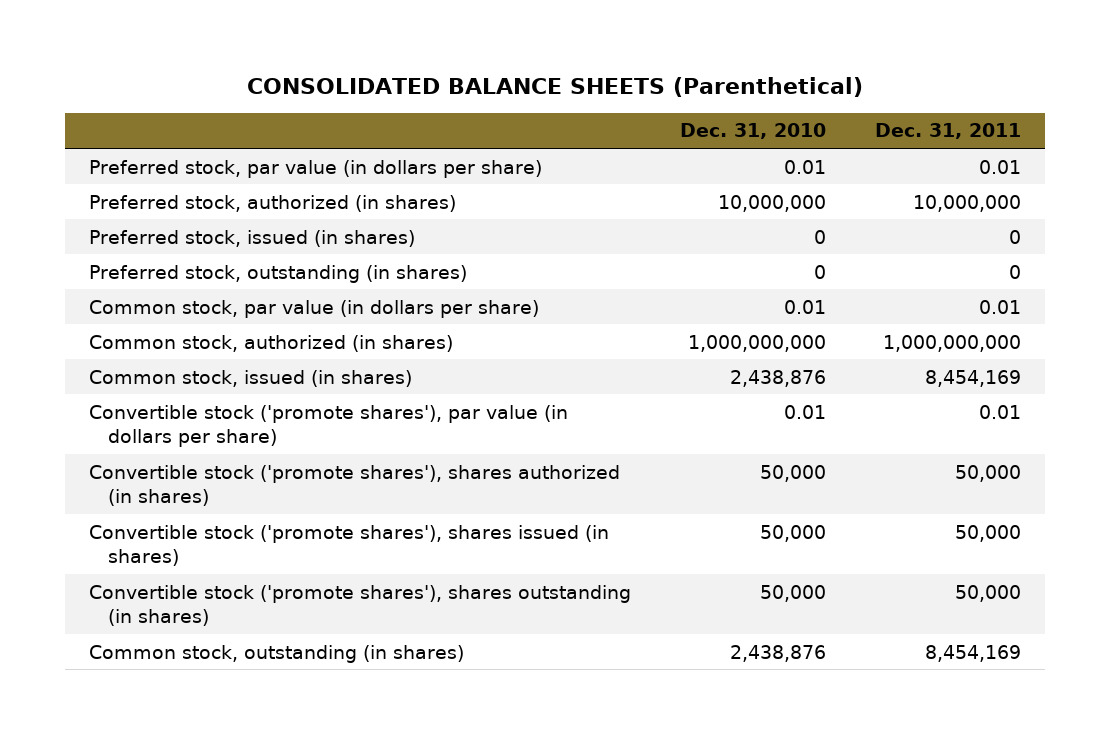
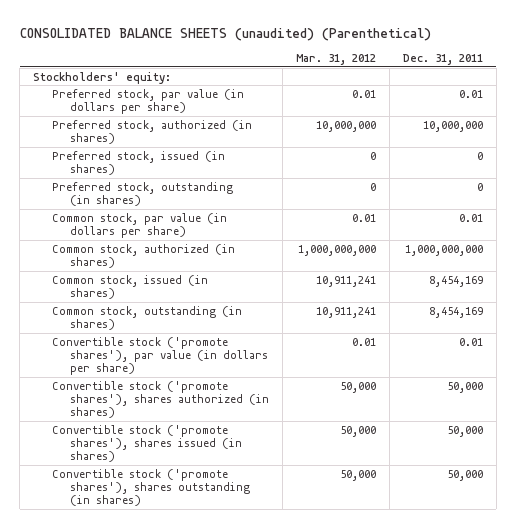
[246,77,863,98] CONSOLIDATED BALANCE SHEETS (Parenthetical) -> [19,27,431,41] CONSOLIDATED BALANCE SHEETS (unaudited) (Parenthetical)
[679,123,826,140] Dec. 31, 2010 -> none
none -> [295,54,376,66] Mar. 31, 2012
none -> [33,71,172,84] Stockholders' equity:
[89,644,465,663] Common stock, outstanding (in shares) -> [51,305,242,331] Common stock, outstanding (in shares)

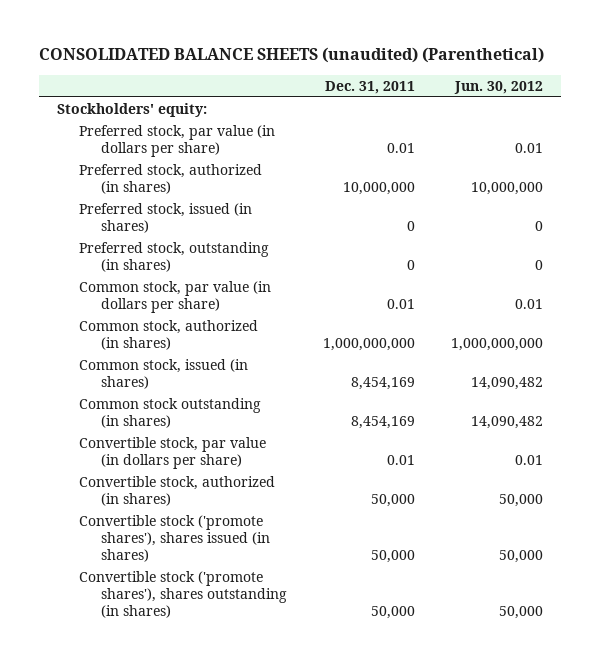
[295,54,376,66] Mar. 31, 2012 -> none
none -> [454,80,544,94] Jun. 30, 2012
[51,305,242,331] Common stock, outstanding (in shares) -> [78,398,261,429] Common stock outstanding (in shares)
[51,336,268,376] Convertible stock ('promote shares'), par value (in dollars per share) -> [78,437,266,470] Convertible stock, par value (in dollars per share)
[51,380,269,419] Convertible stock ('promote shares'), shares authorized (in shares) -> [78,476,275,507] Convertible stock, authorized (in shares)

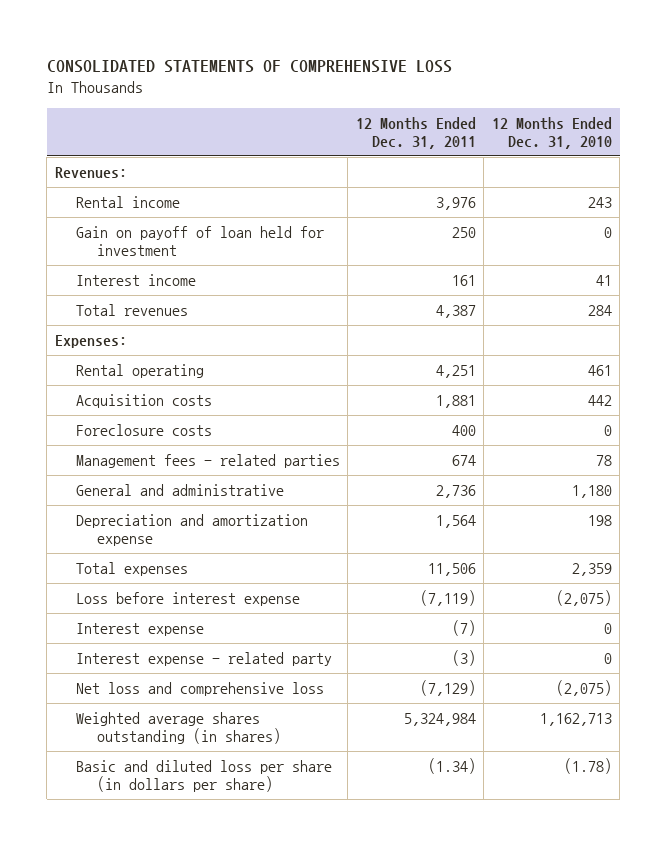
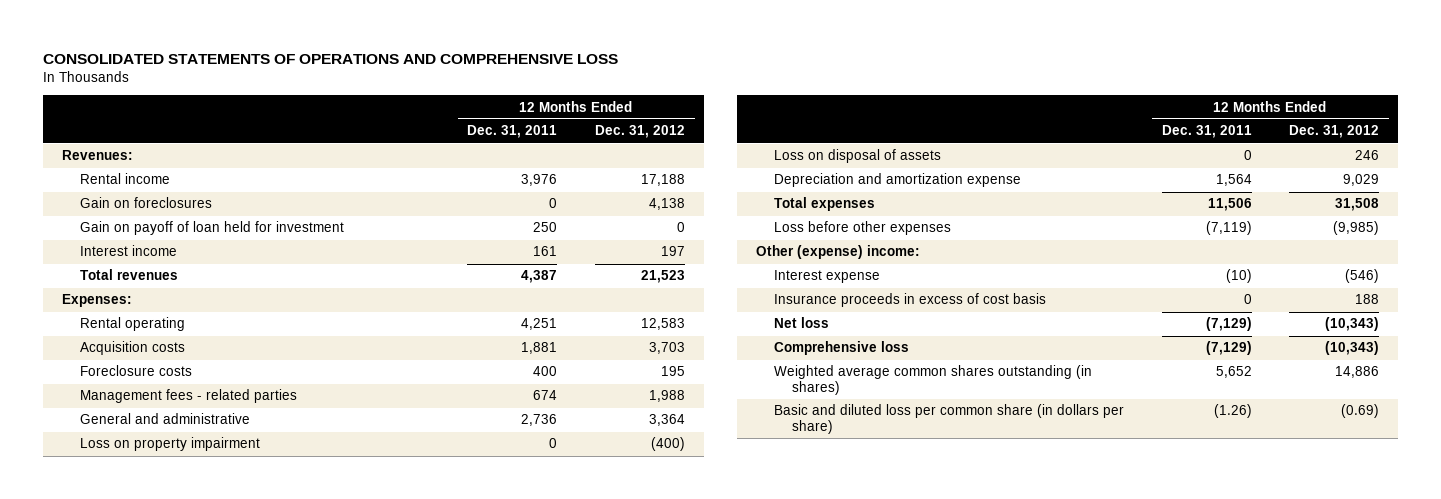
[46,59,452,73] CONSOLIDATED STATEMENTS OF COMPREHENSIVE LOSS -> [43,53,619,64] CONSOLIDATED STATEMENTS OF OPERATIONS AND COMPREHENSIVE LOSS
[491,116,612,150] 12 Months Ended Dec. 31, 2010 -> none
none -> [595,125,686,139] Dec. 31, 2012
none -> [79,197,212,209] Gain on foreclosures
none -> [79,437,260,452] Loss on property impairment
none -> [773,149,941,164] Loss on disposal of assets
[76,651,333,666] Interest expense - related party -> none
[76,591,301,606] Loss before interest expense -> [773,221,951,236] Loss before other expenses
none -> [756,245,921,260] Other (expense) income:
[451,619,476,636] (7) -> [1225,269,1252,284] (10)
none -> [773,293,1046,308] Insurance proceeds in excess of cost basis
[76,681,325,696] Net loss and comprehensive loss -> [773,317,829,329] Net loss
none -> [773,341,909,356] Comprehensive loss
[76,711,282,745] Weighted average shares outstanding (in shares) -> [773,365,1092,395] Weighted average common shares outstanding (in shares)
[403,712,476,726] 5,324,984 -> [1215,366,1252,379] 5,652
[76,759,333,793] Basic and diluted loss per share (in dollars per share) -> [773,404,1124,434] Basic and diluted loss per common share (in dollars per share)
[427,757,476,774] (1.34) -> [1213,404,1252,419] (1.26)

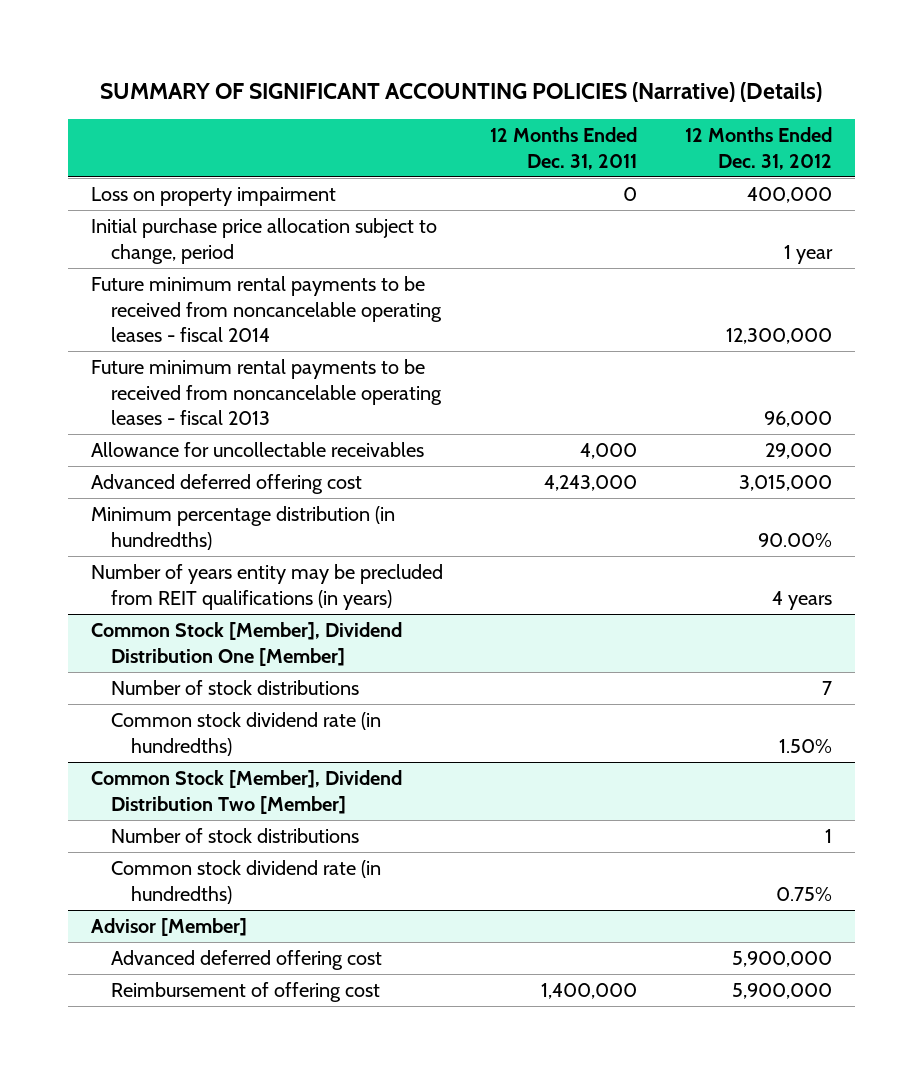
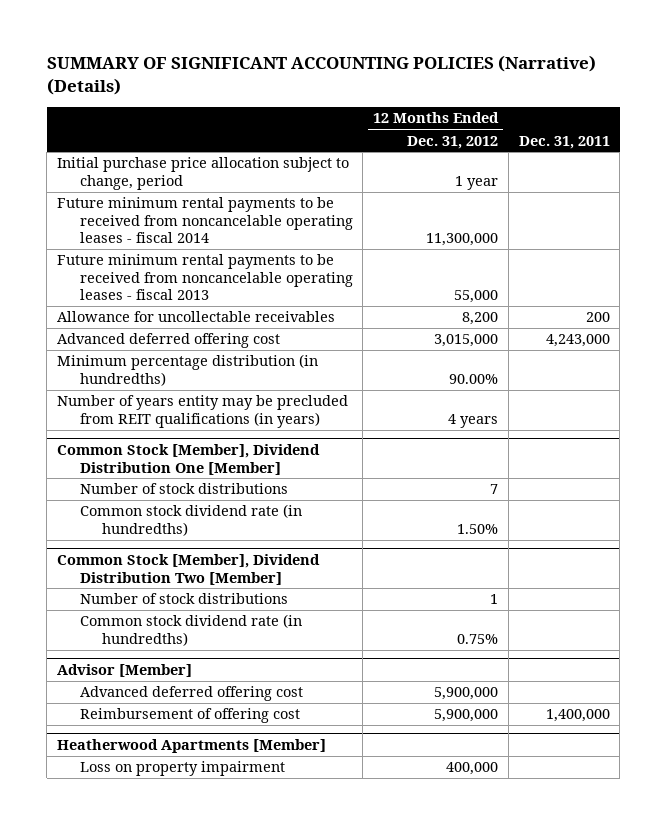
[490,126,638,170] 12 Months Ended Dec. 31, 2011 -> none
none -> [518,135,610,149] Dec. 31, 2011
[91,187,337,207] Loss on property impairment -> none
[725,328,832,345] 12,300,000 -> [426,233,499,247] 11,300,000
[763,411,832,428] 96,000 -> [454,290,499,304] 55,000
[764,443,832,460] 29,000 -> [462,312,499,326] 8,200
none -> [56,739,326,754] Heatherwood Apartments [Member]
none -> [79,761,285,777] Loss on property impairment

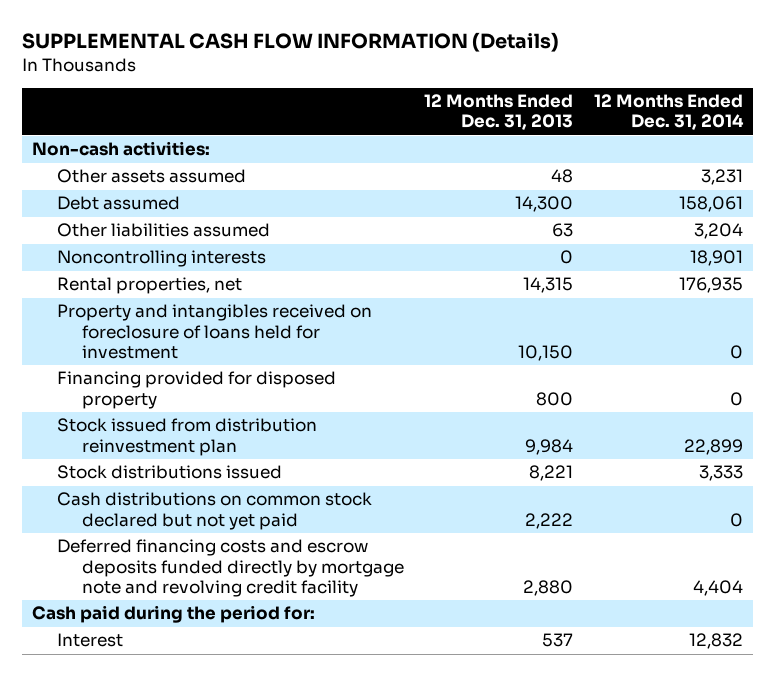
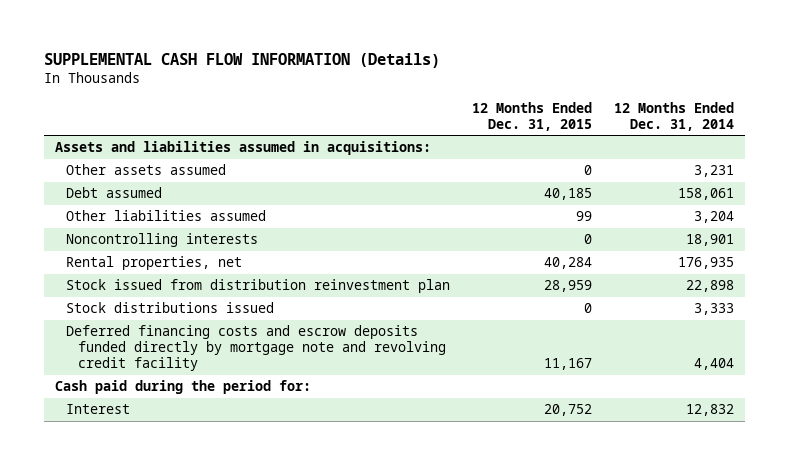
[424,94,574,131] 12 Months Ended Dec. 31, 2013 -> none
none -> [472,102,593,132] 12 Months Ended Dec. 31, 2015
[31,141,210,157] Non-cash activities: -> none
none -> [54,141,431,156] Assets and liabilities assumed in acquisitions:
[57,304,373,359] Property and intangibles received on foreclosure of loans held for investment -> none
[57,371,337,409] Financing provided for disposed property -> none
[683,438,743,455] 22,899 -> [686,280,735,293] 22,898
[57,492,373,530] Cash distributions on common stock declared but not yet paid -> none

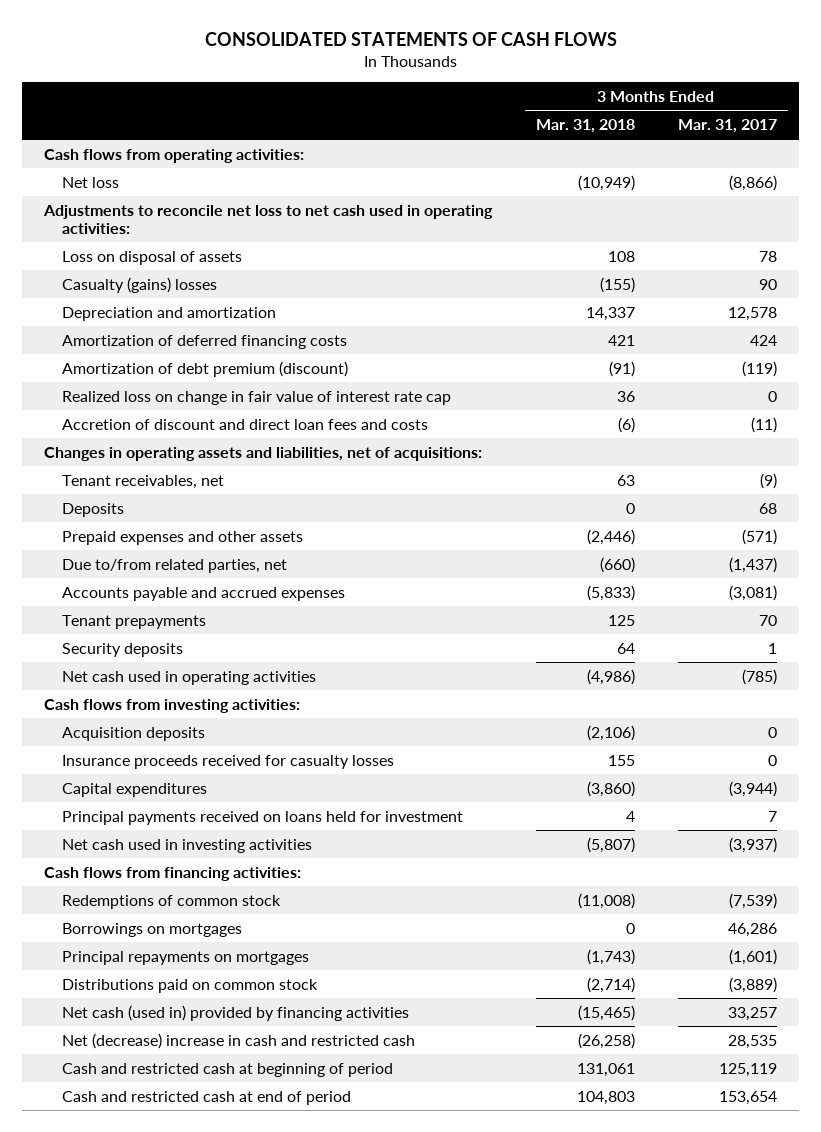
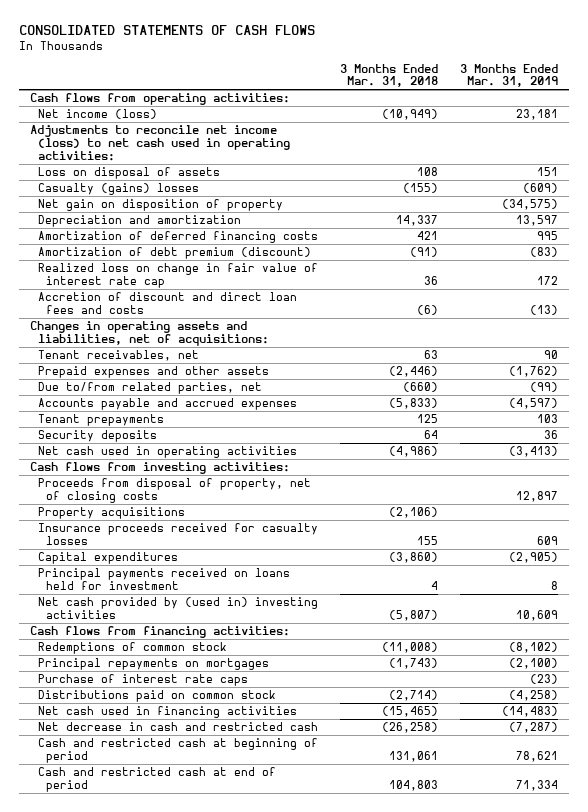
[678,119,778,134] Mar. 31, 2017 -> none
none -> [460,63,559,88] 3 Months Ended Mar. 31, 2019
[62,176,120,188] Net loss -> [37,109,157,120] Net income (loss)
[43,204,494,234] Adjustments to reconcile net loss to net cash used in operating activities: -> [29,125,290,161] Adjustments to reconcile net income (loss) to net cash used in operating activities:
none -> [37,199,283,212] Net gain on disposition of property
[62,502,125,517] Deposits -> none
none -> [37,478,311,503] Proceeds from disposal of property, net of closing costs
[62,726,206,741] Acquisition deposits -> [37,507,185,520] Property acquisitions
[62,838,313,853] Net cash used in investing activities -> [37,597,318,619] Net cash provided by (used in) investing activities
[62,922,243,937] Borrowings on mortgages -> none
none -> [37,674,248,687] Purchase of interest rate caps
[62,1004,410,1021] Net cash (used in) provided by financing activities -> [37,706,297,719] Net cash used in financing activities
[62,1032,416,1049] Net (decrease) increase in cash and restricted cash -> [37,722,318,732] Net decrease in cash and restricted cash

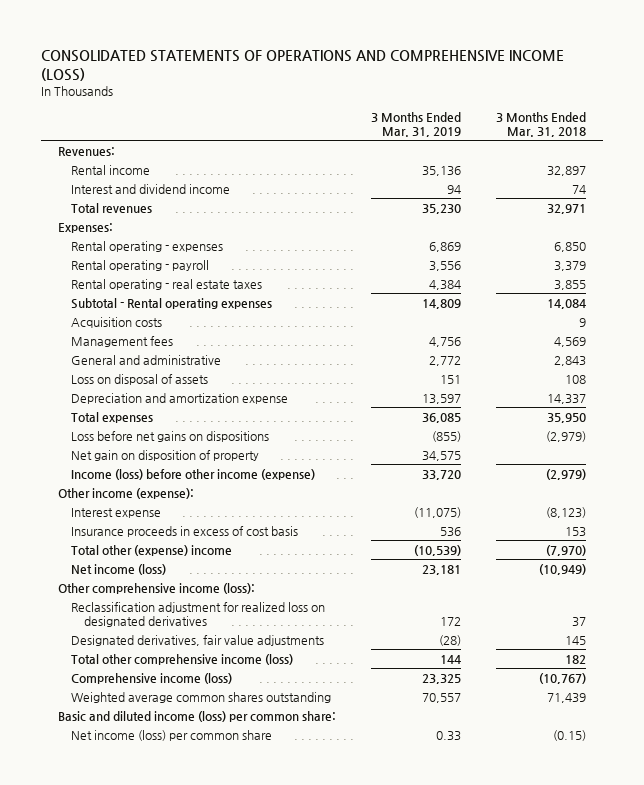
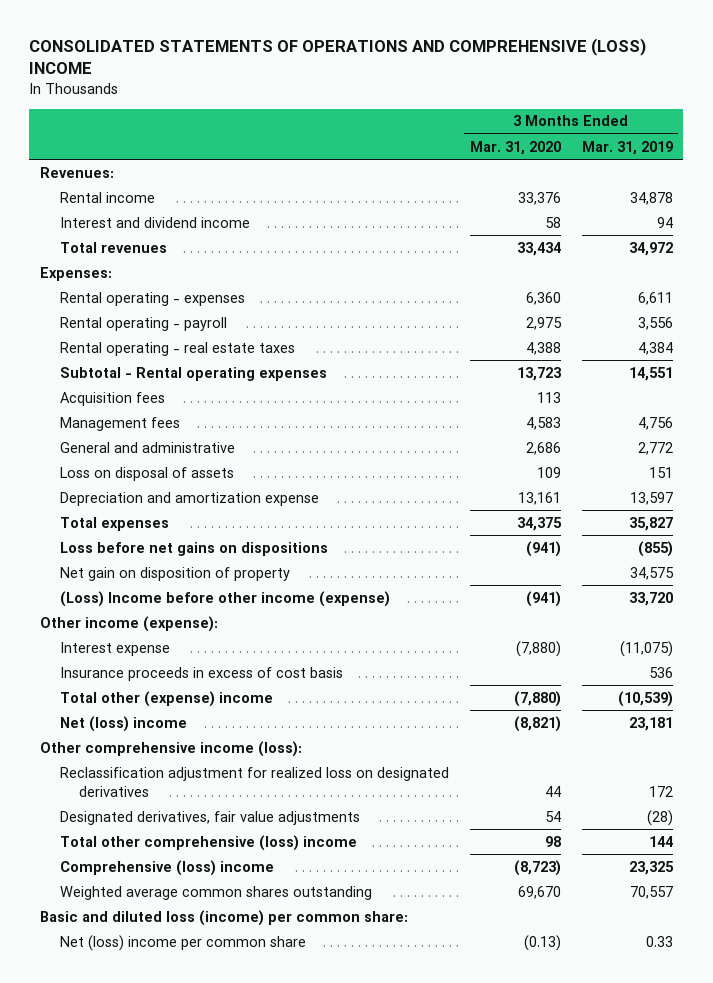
[41,49,565,81] CONSOLIDATED STATEMENTS OF OPERATIONS AND COMPREHENSIVE INCOME (LOSS) -> [29,37,647,75] CONSOLIDATED STATEMENTS OF OPERATIONS AND COMPREHENSIVE (LOSS) INCOME
[495,112,586,138] 3 Months Ended Mar. 31, 2018 -> none
none -> [469,140,561,155] Mar. 31, 2020
[422,165,462,176] 35,136 -> [629,191,673,205] 34,878
[422,203,462,214] 35,230 -> [628,241,673,256] 34,972
[429,241,462,252] 6,869 -> [637,291,673,305] 6,611
[422,298,462,309] 14,809 -> [628,366,673,381] 14,551
[71,316,163,328] Acquisition costs -> [59,391,165,406] Acquisition fees
[422,412,462,423] 36,085 -> [628,516,673,531] 35,827
[71,468,316,480] Income (loss) before other income (expense) -> [59,590,390,607] (Loss) Income before other income (expense)
[71,563,167,575] Net income (loss) -> [59,715,187,732] Net (loss) income
[71,653,294,665] Total other comprehensive income (loss) -> [59,834,357,851] Total other comprehensive (loss) income
[71,672,233,684] Comprehensive income (loss) -> [59,859,274,876] Comprehensive (loss) income
[58,710,337,722] Basic and diluted income (loss) per common share: -> [39,909,408,926] Basic and diluted loss (income) per common share:
[71,729,273,741] Net income (loss) per common share -> [59,934,306,951] Net (loss) income per common share

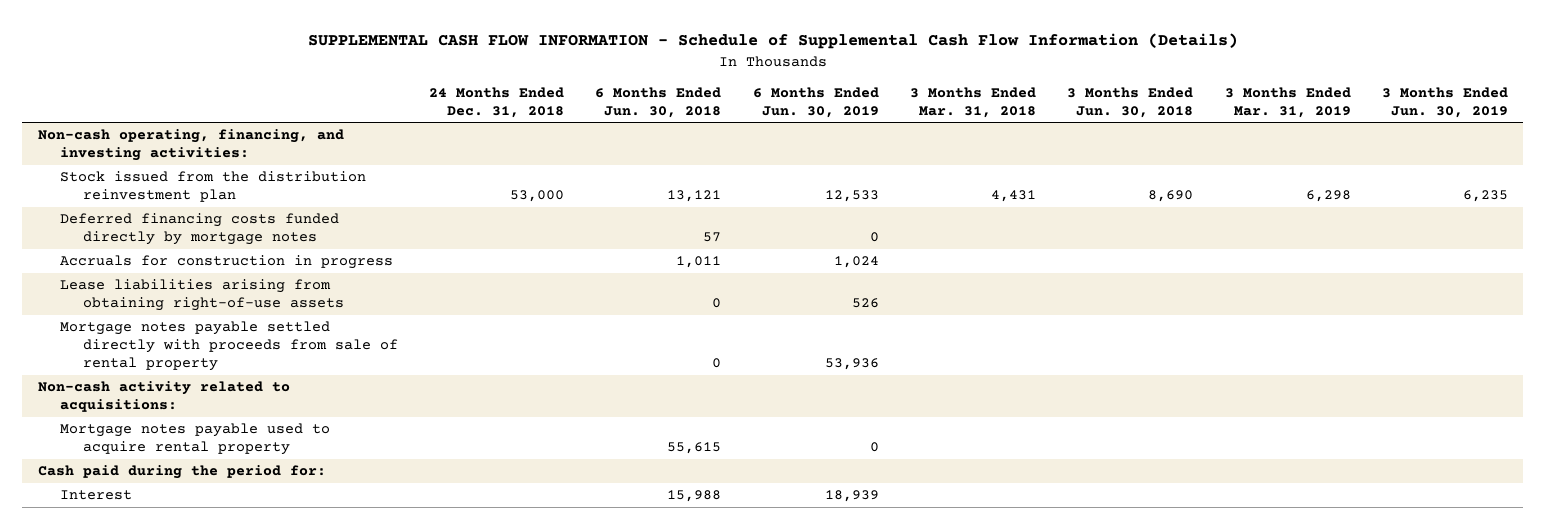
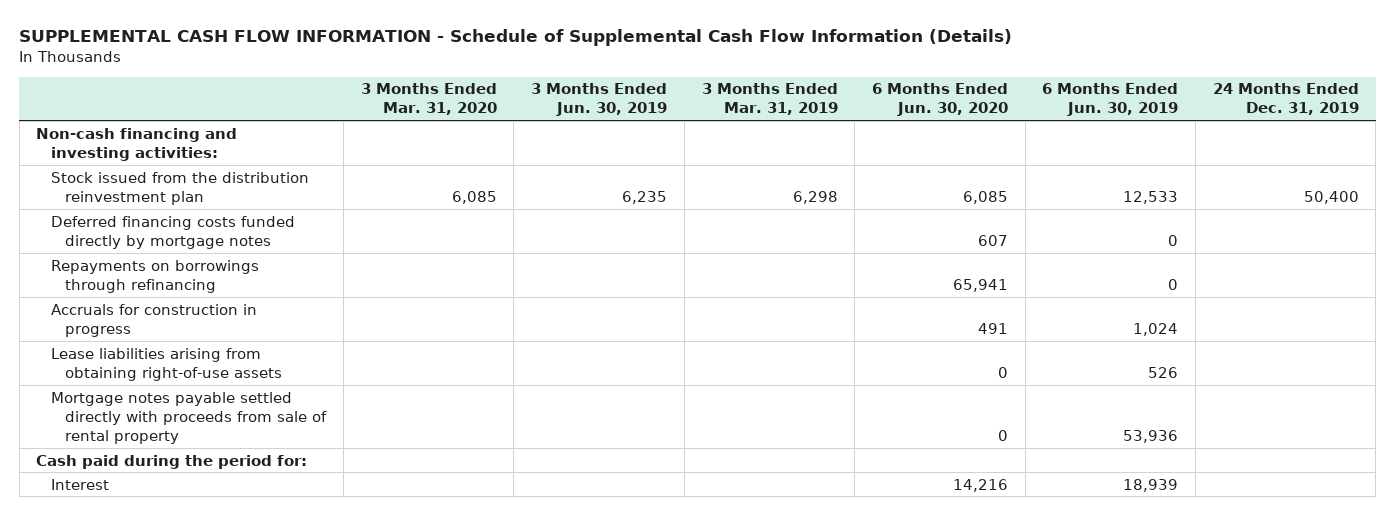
[429,86,565,118] 24 Months Ended Dec. 31, 2018 -> none
[595,86,722,118] 6 Months Ended Jun. 30, 2018 -> none
[909,86,1036,118] 3 Months Ended Mar. 31, 2018 -> none
[1067,86,1194,118] 3 Months Ended Jun. 30, 2018 -> none
none -> [360,83,497,116] 3 Months Ended Mar. 31, 2020
none -> [871,83,1008,117] 6 Months Ended Jun. 30, 2020
none -> [1212,83,1359,116] 24 Months Ended Dec. 31, 2019
[38,129,345,162] Non-cash operating, financing, and investing activities: -> [36,127,238,161] Non-cash financing and investing activities:
none -> [50,259,259,293] Repayments on borrowings through refinancing
[38,381,291,413] Non-cash activity related to acquisitions: -> none
[60,423,331,456] Mortgage notes payable used to acquire rental property -> none

